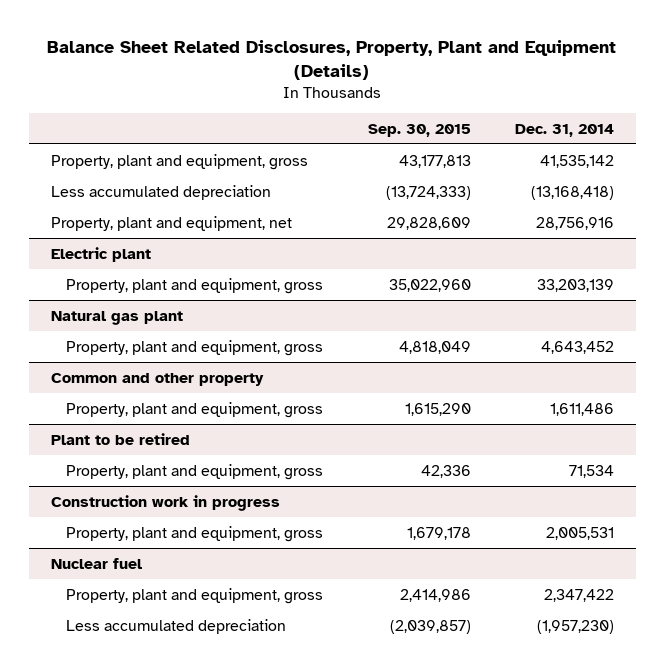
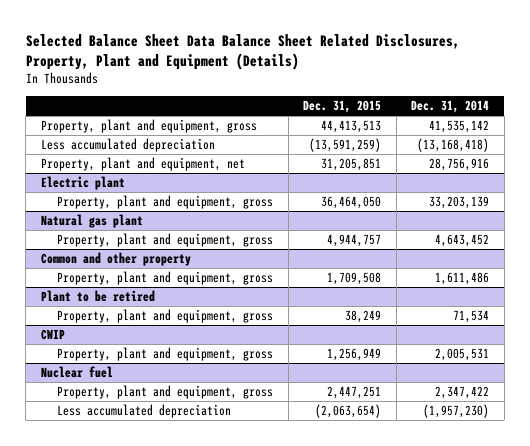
[47,39,617,80] Balance Sheet Related Disclosures, Property, Plant and Equipment (Details) -> [25,33,460,70] Selected Balance Sheet Data Balance Sheet Related Disclosures, Property, Plant and Equipment (Details)
[367,123,471,137] Sep. 30, 2015 -> none
none -> [303,100,382,114] Dec. 31, 2015
[50,494,280,511] Construction work in progress -> [40,328,65,340] CWIP

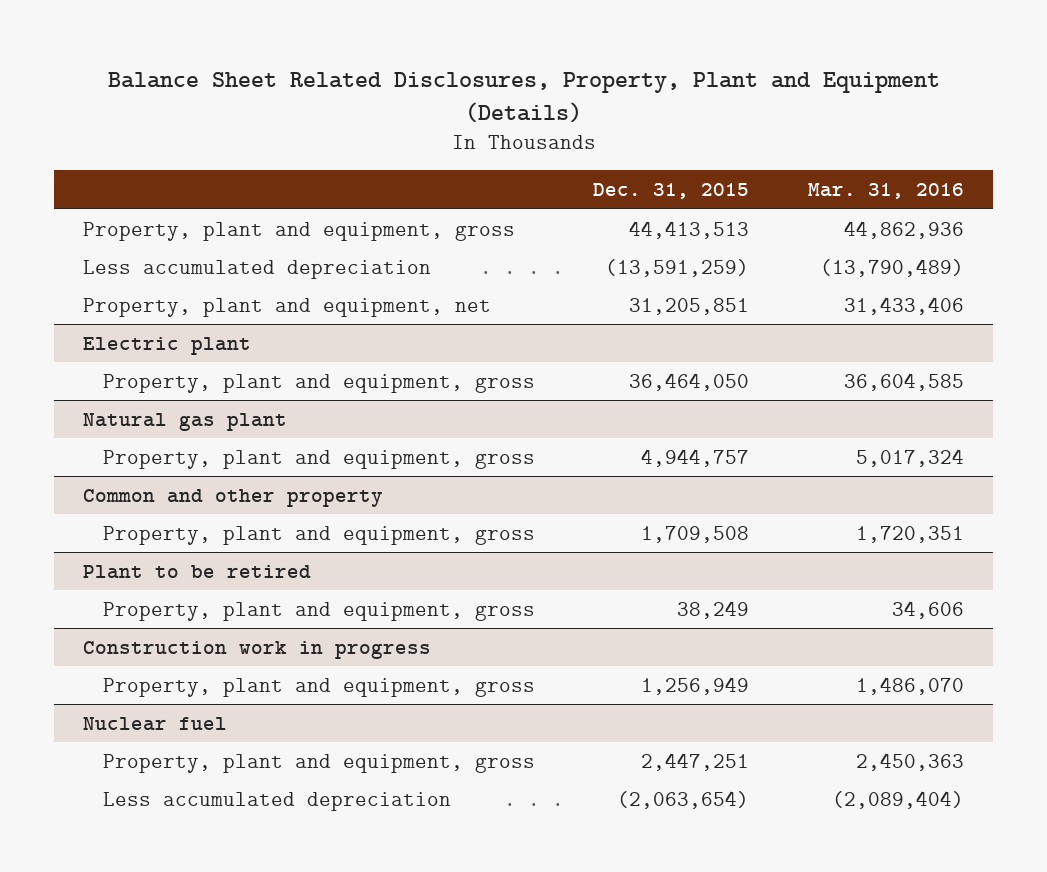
[25,33,460,70] Selected Balance Sheet Data Balance Sheet Related Disclosures, Property, Plant and Equipment (Details) -> [107,72,940,124] Balance Sheet Related Disclosures, Property, Plant and Equipment (Details)
[411,100,490,114] Dec. 31, 2014 -> none
none -> [807,182,964,199] Mar. 31, 2016
[40,328,65,340] CWIP -> [83,640,432,659] Construction work in progress

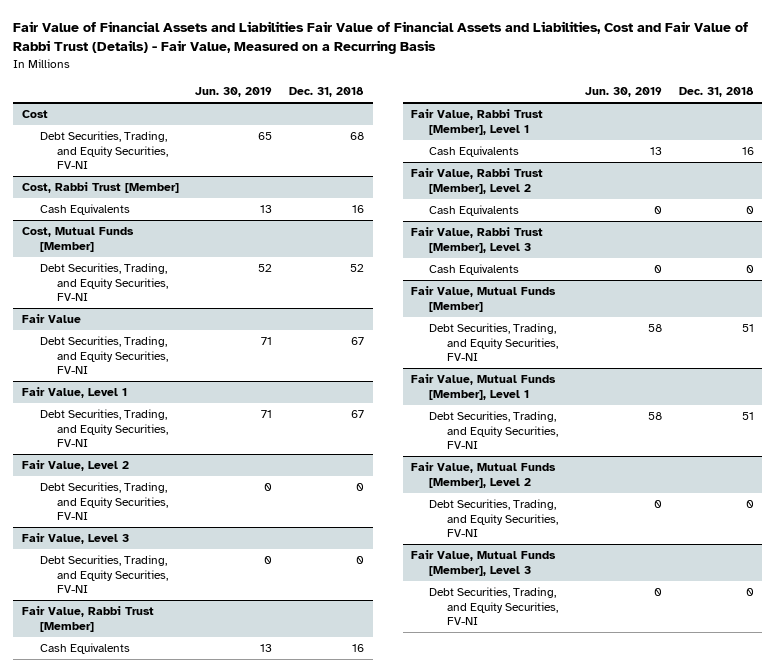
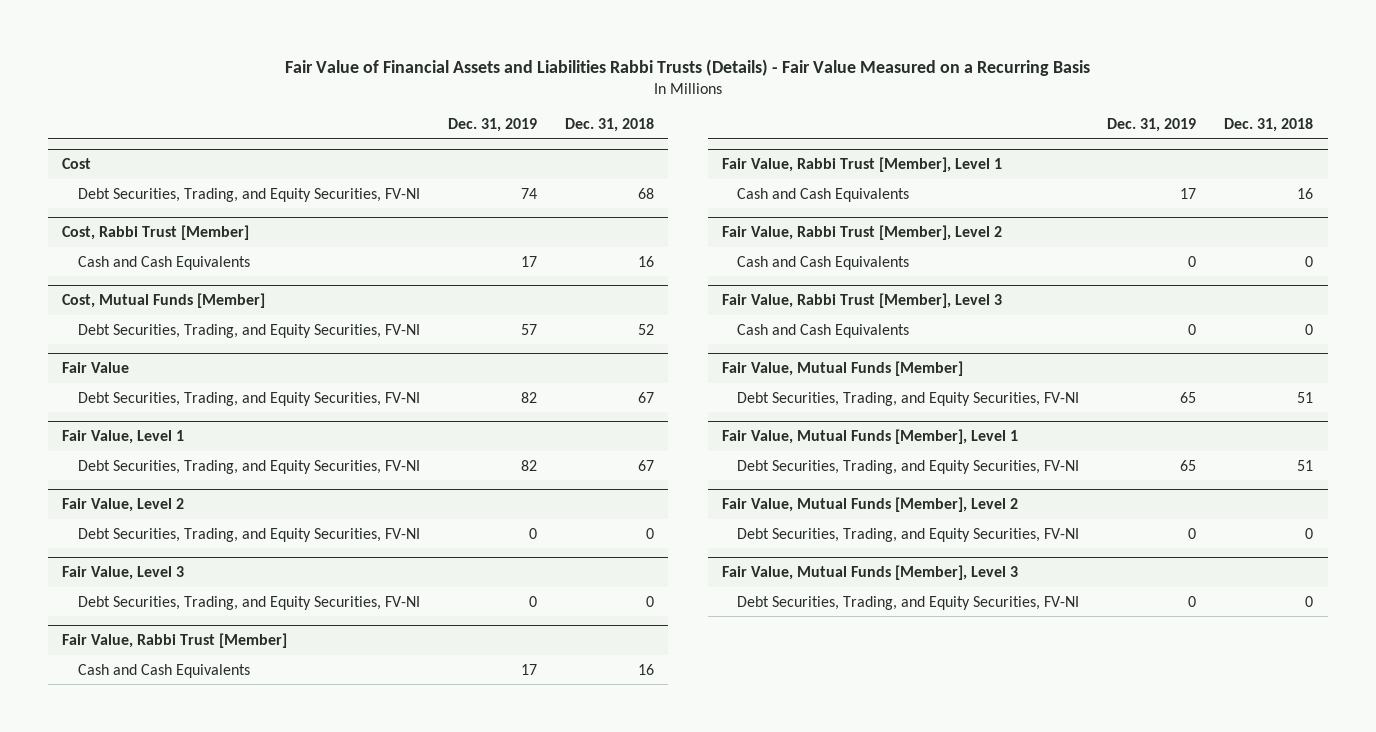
[13,21,749,55] Fair Value of Financial Assets and Liabilities Fair Value of Financial Assets and Liabilities, Cost and Fair Value of Rabbi Trust (Details) - Fair Value, Measured on a Recurring Basis -> [284,58,1090,76] Fair Value of Financial Assets and Liabilities Rabbi Trusts (Details) - Fair Value Measured on a Recurring Basis
[195,87,273,98] Jun. 30, 2019 -> none
none -> [448,118,538,133] Dec. 31, 2019
[39,204,130,216] Cash Equivalents -> [77,255,250,270] Cash and Cash Equivalents
[39,643,130,655] Cash Equivalents -> [77,663,250,678] Cash and Cash Equivalents
[429,146,520,158] Cash Equivalents -> [737,187,910,202] Cash and Cash Equivalents
[429,205,520,217] Cash Equivalents -> [737,255,910,270] Cash and Cash Equivalents
[429,264,520,276] Cash Equivalents -> [737,323,910,338] Cash and Cash Equivalents

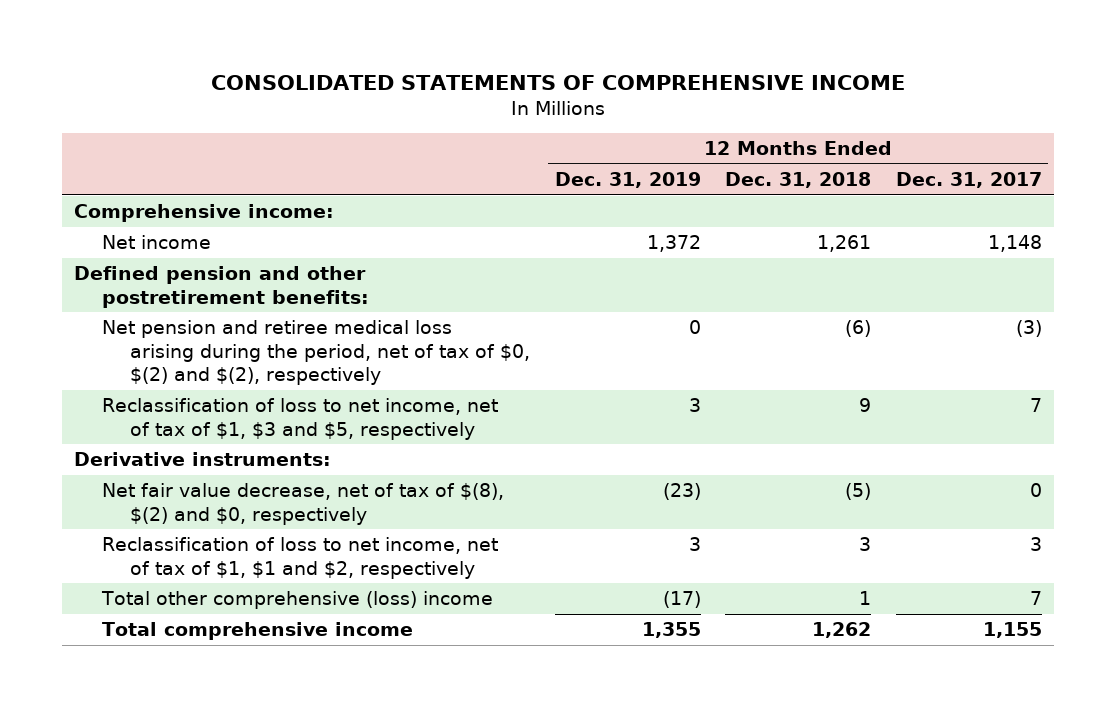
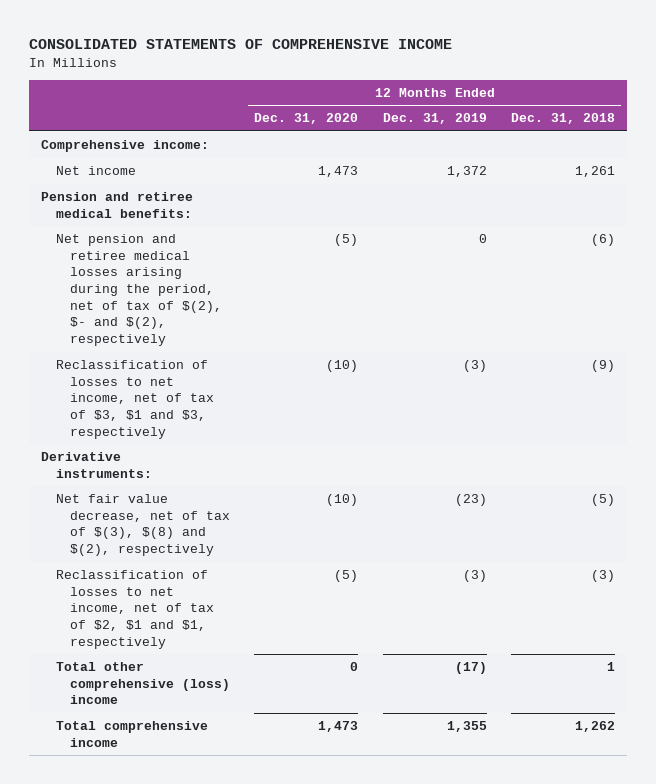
[895,171,1042,188] Dec. 31, 2017 -> none
none -> [254,113,359,125] Dec. 31, 2020
[74,266,370,308] Defined pension and other postretirement benefits: -> [41,192,194,218] Pension and retiree medical benefits:
[102,320,531,386] Net pension and retiree medical loss arising during the period, net of tax of $0, $(2) and $(2), respectively -> [55,234,223,347] Net pension and retiree medical losses arising during the period, net of tax of $(2), $- and $(2), respectively
[102,398,499,440] Reclassification of loss to net income, net of tax of $1, $3 and $5, respectively -> [55,360,215,439] Reclassification of losses to net income, net of tax of $3, $1 and $3, respectively
[688,398,701,413] 3 -> [462,360,487,373] (3)
[859,398,872,413] 9 -> [590,360,615,373] (9)
[102,483,505,525] Net fair value decrease, net of tax of $(8), $(2) and $0, respectively -> [55,494,231,557] Net fair value decrease, net of tax of $(3), $(8) and $(2), respectively
[102,537,499,579] Reclassification of loss to net income, net of tax of $1, $1 and $2, respectively -> [55,570,215,649] Reclassification of losses to net income, net of tax of $2, $1 and $1, respectively
[688,537,701,552] 3 -> [462,570,487,583] (3)
[859,537,872,552] 3 -> [590,570,615,583] (3)

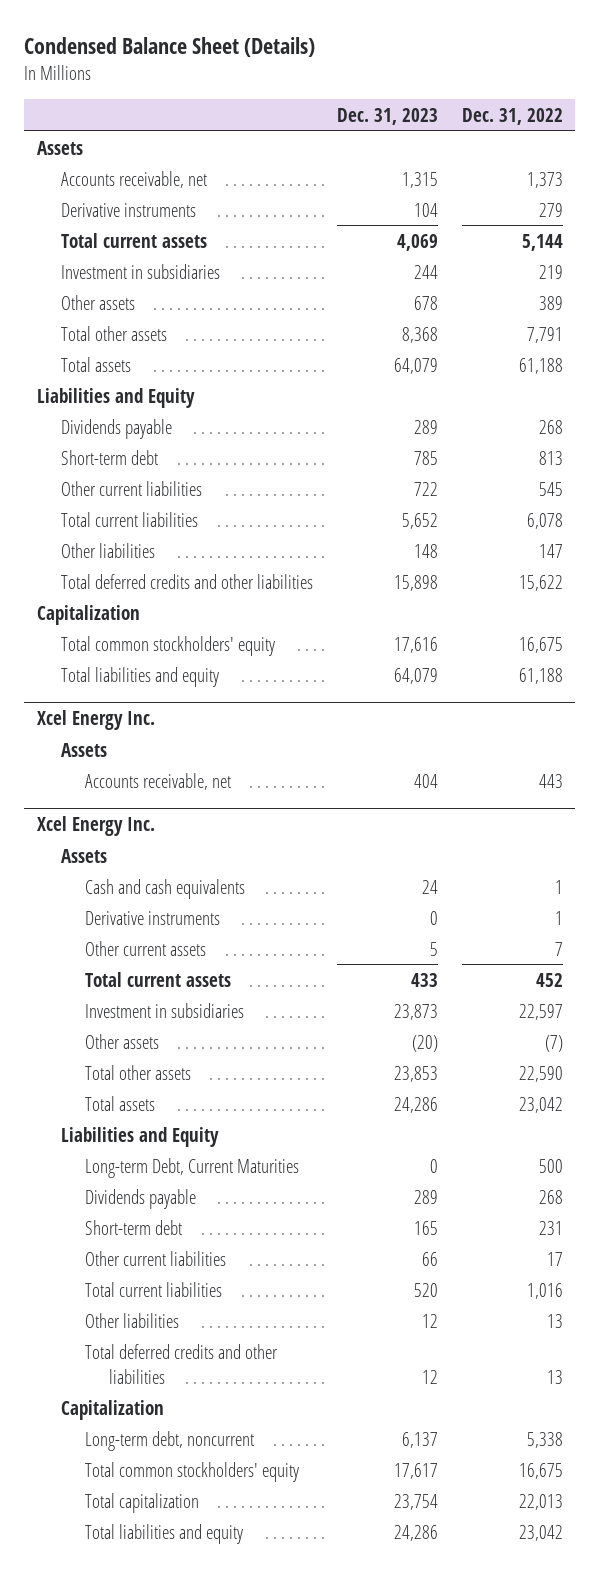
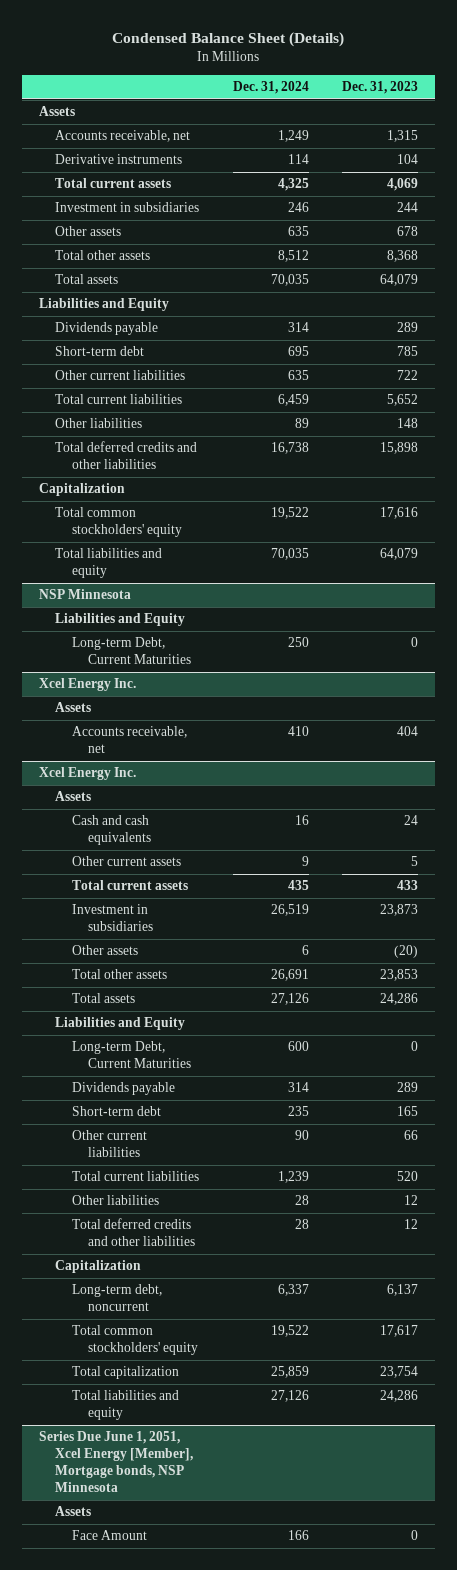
[462,108,564,126] Dec. 31, 2022 -> none
none -> [232,81,309,95] Dec. 31, 2024
none -> [38,589,131,600] NSP Minnesota
none -> [55,613,186,627] Liabilities and Equity
none -> [71,637,192,665] Long-term Debt, Current Maturities
[84,910,220,925] Derivative instruments -> none
none -> [38,1431,194,1493] Series Due June 1, 2051, Xcel Energy [Member], Mortgage bonds, NSP Minnesota
none -> [55,1506,92,1517] Assets
none -> [71,1530,147,1541] Face Amount

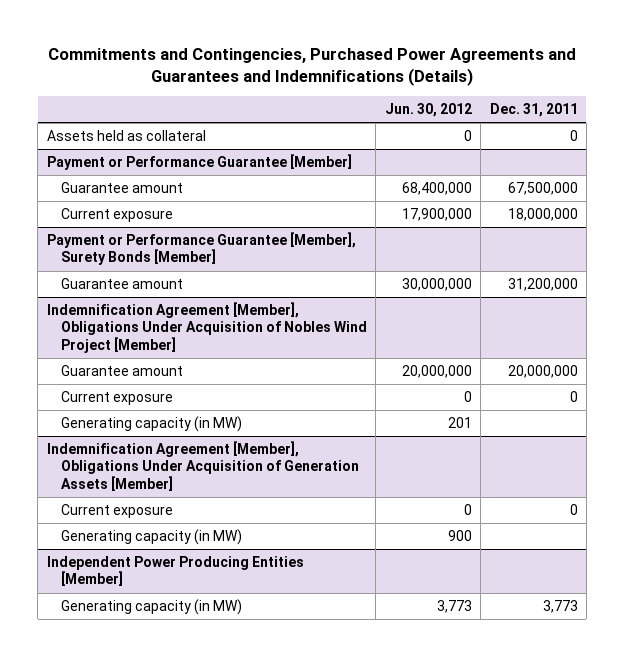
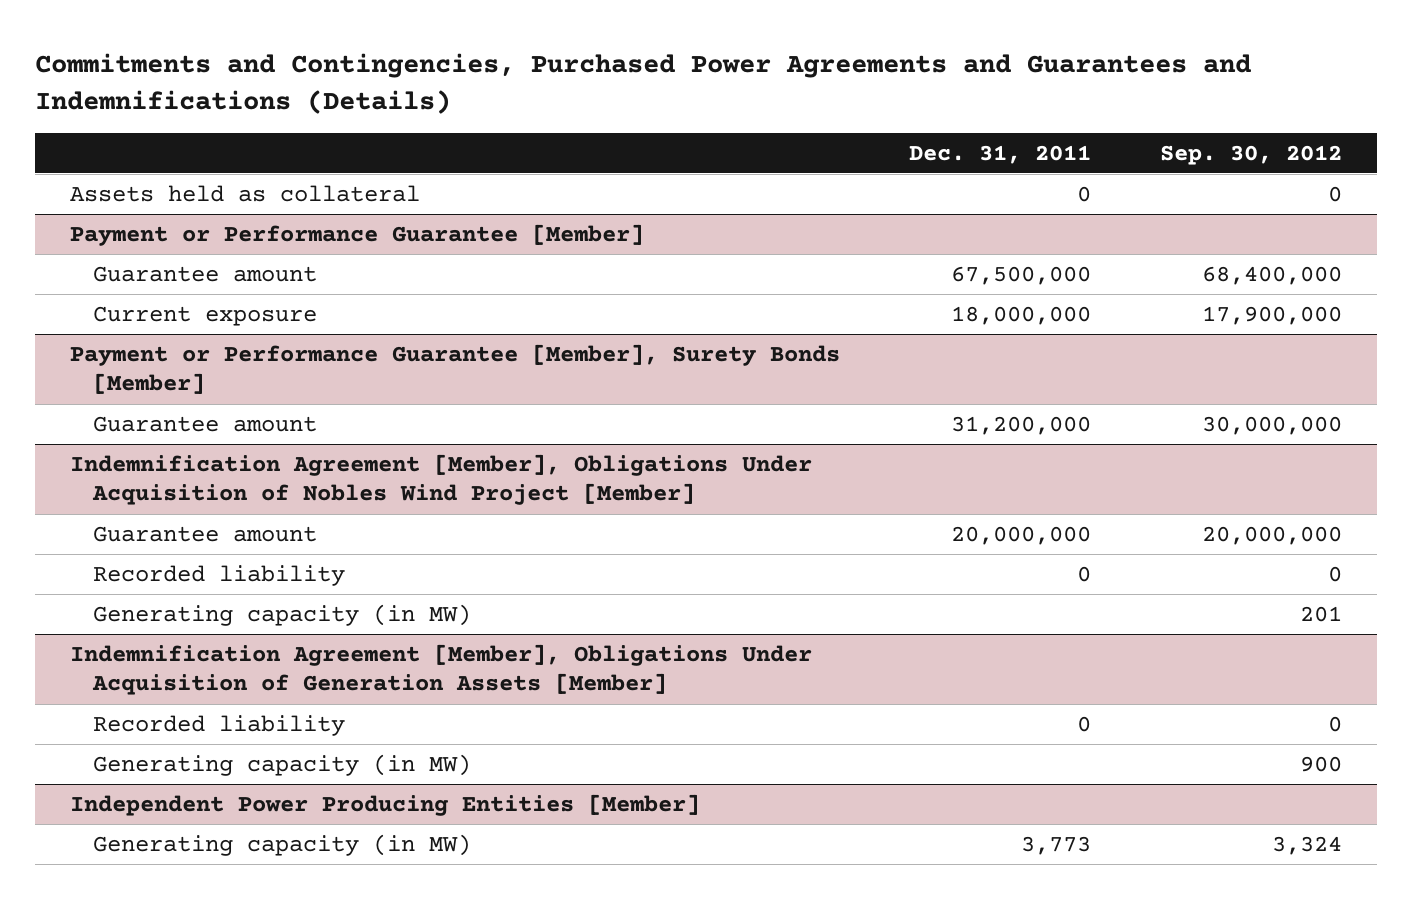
[384,102,472,117] Jun. 30, 2012 -> none
none -> [1160,144,1343,165] Sep. 30, 2012
[61,391,174,406] Current exposure -> [93,564,346,586] Recorded liability
[61,504,174,519] Current exposure -> [93,714,346,736] Recorded liability

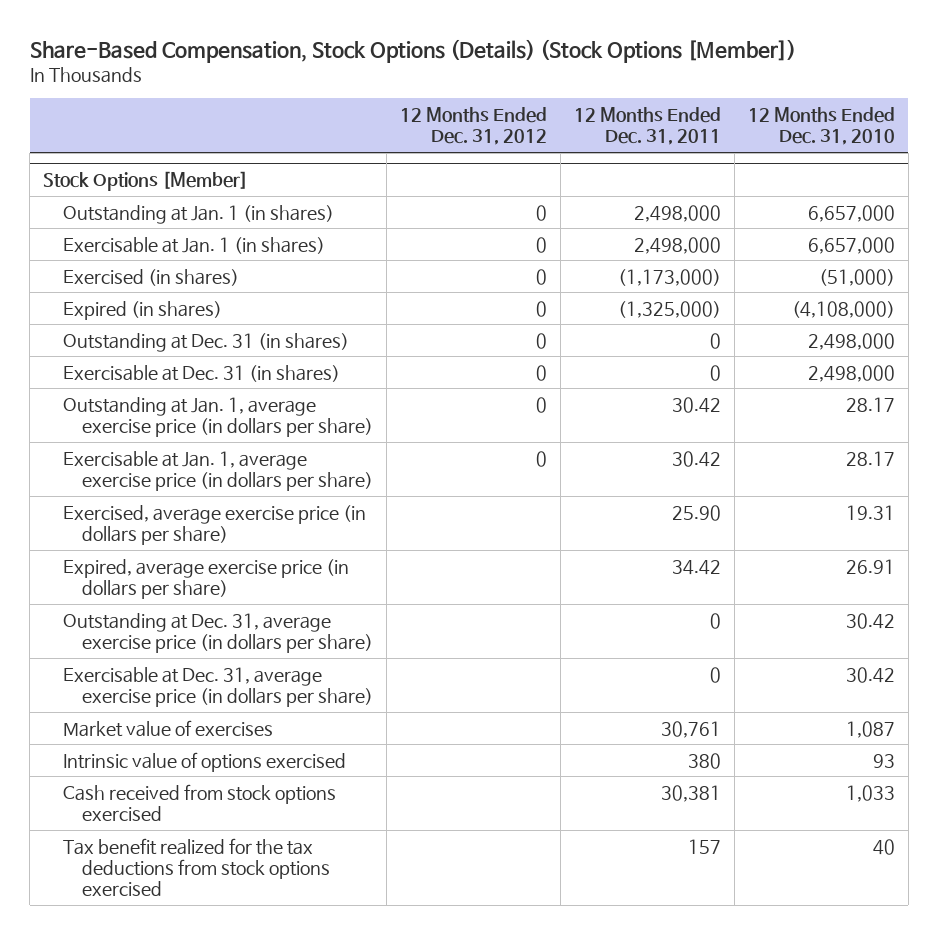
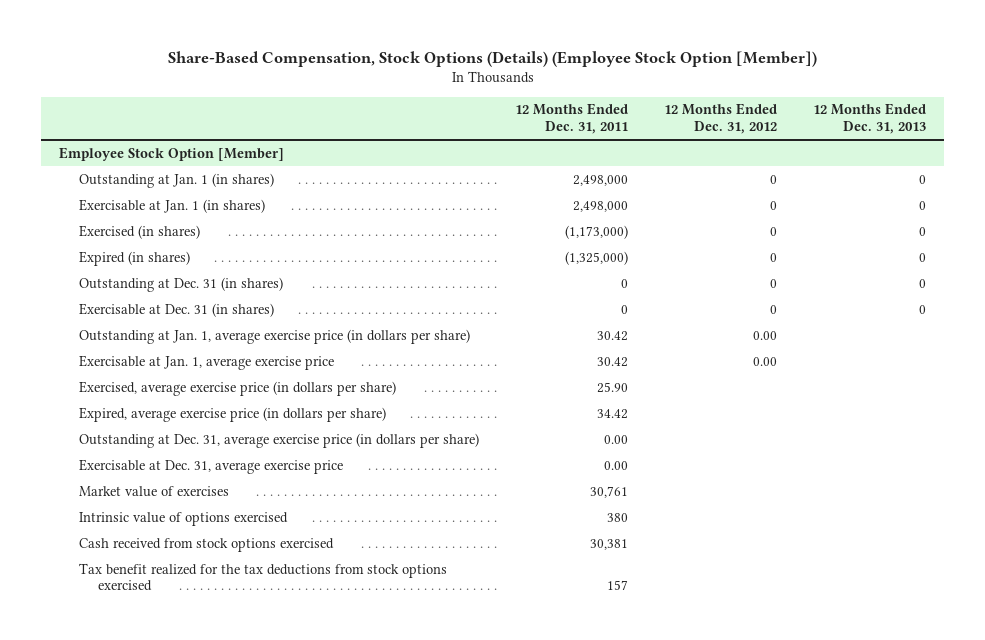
[29,38,796,63] Share-Based Compensation, Stock Options (Details) (Stock Options [Member]) -> [167,51,817,68] Share-Based Compensation, Stock Options (Details) (Employee Stock Option [Member])
[747,106,895,146] 12 Months Ended Dec. 31, 2010 -> none
none -> [813,103,927,135] 12 Months Ended Dec. 31, 2013
[42,171,248,192] Stock Options [Member] -> [58,146,284,161] Employee Stock Option [Member]
[536,396,548,413] 0 -> [753,330,778,340] 0.00
[62,450,374,491] Exercisable at Jan. 1, average exercise price (in dollars per share) -> [78,354,334,370] Exercisable at Jan. 1, average exercise price
[536,450,548,467] 0 -> [753,356,778,366] 0.00
[709,612,721,629] 0 -> [603,434,628,444] 0.00
[62,666,374,707] Exercisable at Dec. 31, average exercise price (in dollars per share) -> [78,458,343,474] Exercisable at Dec. 31, average exercise price
[709,666,721,683] 0 -> [603,460,628,470] 0.00

